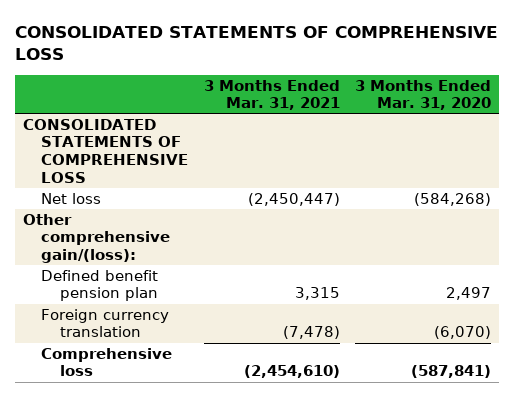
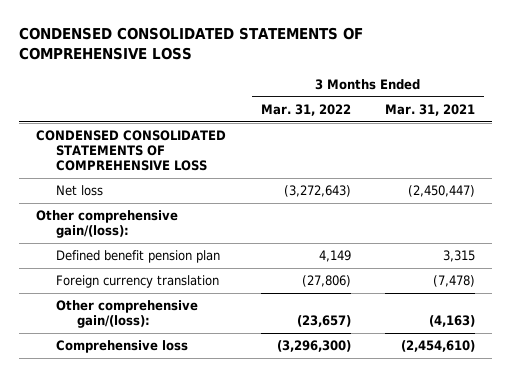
[15,25,499,61] CONSOLIDATED STATEMENTS OF COMPREHENSIVE LOSS -> [19,27,364,60] CONDENSED CONSOLIDATED STATEMENTS OF COMPREHENSIVE LOSS
[354,79,491,111] 3 Months Ended Mar. 31, 2020 -> none
none -> [260,104,351,117] Mar. 31, 2022
[22,118,189,183] CONSOLIDATED STATEMENTS OF COMPREHENSIVE LOSS -> [36,130,227,172] CONDENSED CONSOLIDATED STATEMENTS OF COMPREHENSIVE LOSS
none -> [56,300,199,329] Other comprehensive gain/(loss):

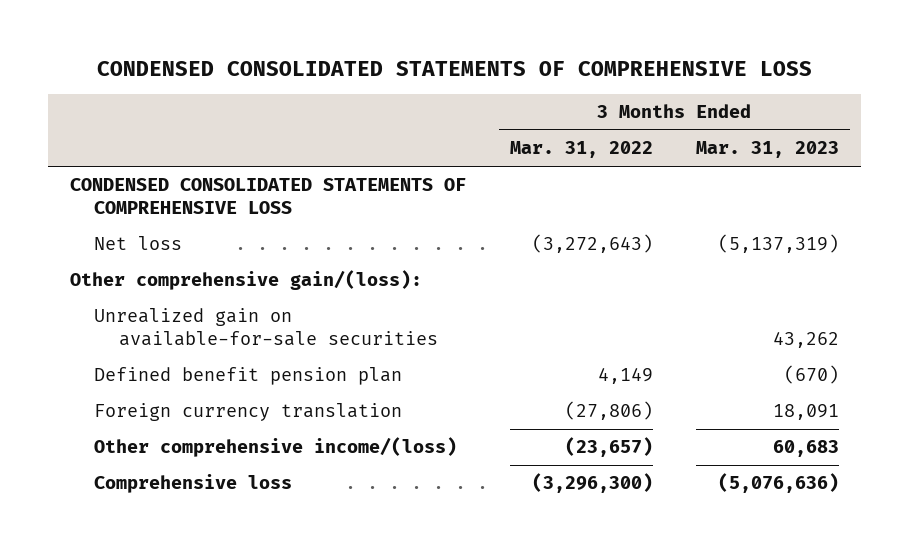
[384,104,475,117] Mar. 31, 2021 -> none
none -> [696,141,840,159] Mar. 31, 2023
none -> [94,308,438,347] Unrealized gain on available-for-sale securities
[56,300,199,329] Other comprehensive gain/(loss): -> [94,437,458,458] Other comprehensive income/(loss)

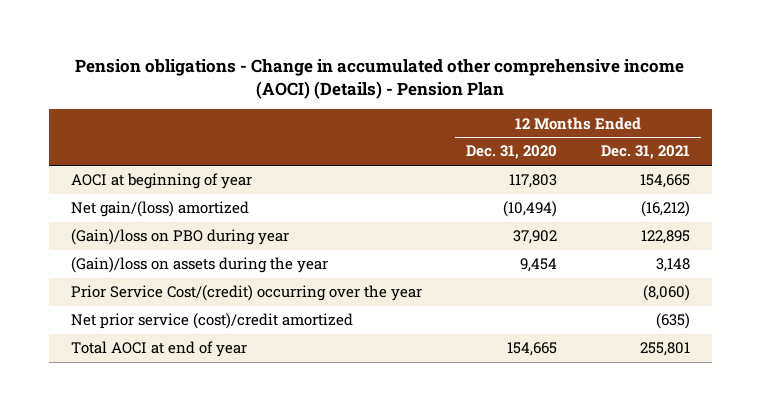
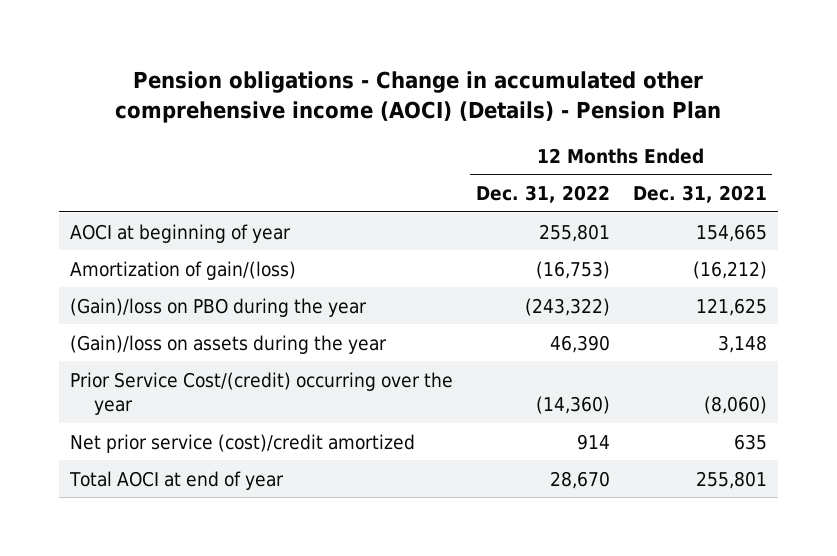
[465,145,557,160] Dec. 31, 2020 -> none
none -> [475,185,610,204] Dec. 31, 2022
[70,201,249,218] Net gain/(loss) amortized -> [70,260,297,280] Amortization of gain/(loss)
[70,229,289,246] (Gain)/loss on PBO during year -> [70,297,368,317] (Gain)/loss on PBO during the year
[640,230,690,245] 122,895 -> [695,297,767,316] 121,625
[655,313,690,330] (635) -> [733,433,767,450] 635

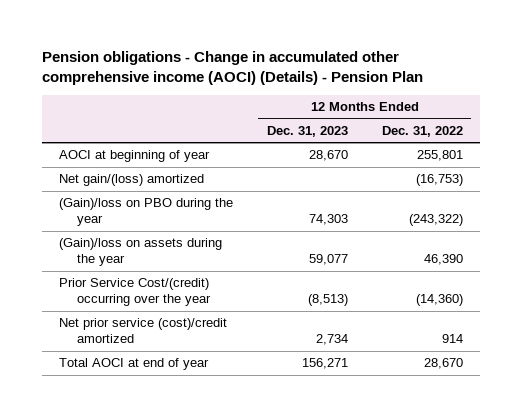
[632,185,767,204] Dec. 31, 2021 -> none
none -> [266,125,348,137] Dec. 31, 2023
[70,260,297,280] Amortization of gain/(loss) -> [58,174,204,187] Net gain/(loss) amortized

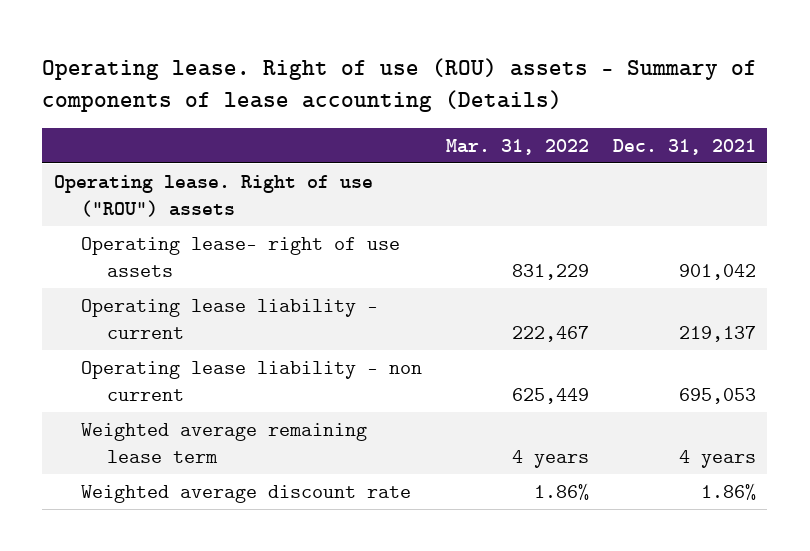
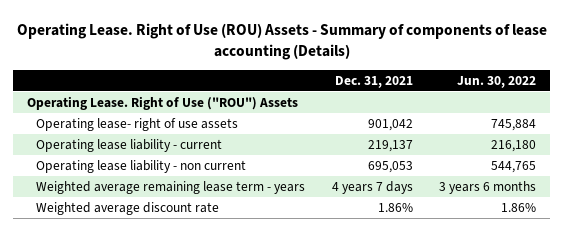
[42,57,758,112] Operating lease. Right of use (ROU) assets - Summary of components of lease accounting (Details) -> [16,22,547,60] Operating Lease. Right of Use (ROU) Assets - Summary of components of lease accounting (Details)
[445,138,589,155] Mar. 31, 2022 -> none
none -> [457,75,537,88] Jun. 30, 2022
[54,174,374,217] Operating lease. Right of use ("ROU") assets -> [26,96,298,111] Operating Lease. Right of Use ("ROU") Assets
[80,422,367,463] Weighted average remaining lease term -> [36,181,306,195] Weighted average remaining lease term - years
[678,449,756,468] 4 years -> [331,181,413,195] 4 years 7 days

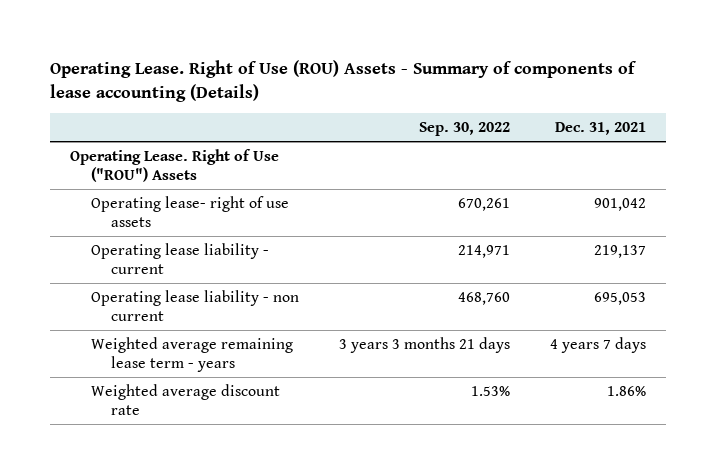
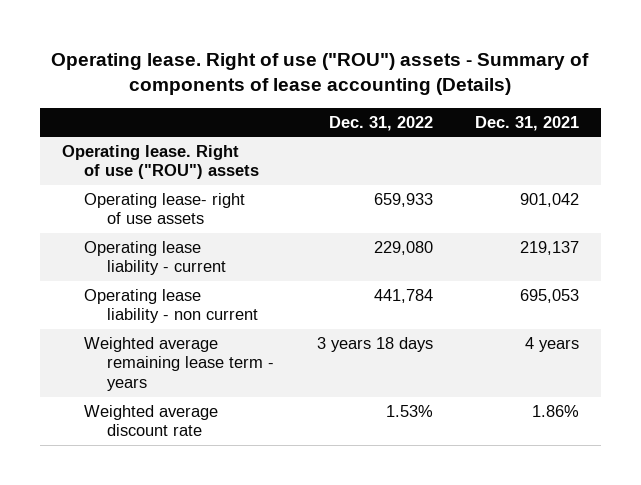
[50,59,638,102] Operating Lease. Right of Use (ROU) Assets - Summary of components of lease accounting (Details) -> [51,52,590,96] Operating lease. Right of use ("ROU") assets - Summary of components of lease accounting (Details)
[418,121,510,136] Sep. 30, 2022 -> none
none -> [328,115,433,131] Dec. 31, 2022
[70,148,280,183] Operating Lease. Right of Use ("ROU") Assets -> [61,145,260,180] Operating lease. Right of use ("ROU") assets
[550,336,647,353] 4 years 7 days -> [525,337,580,353] 4 years

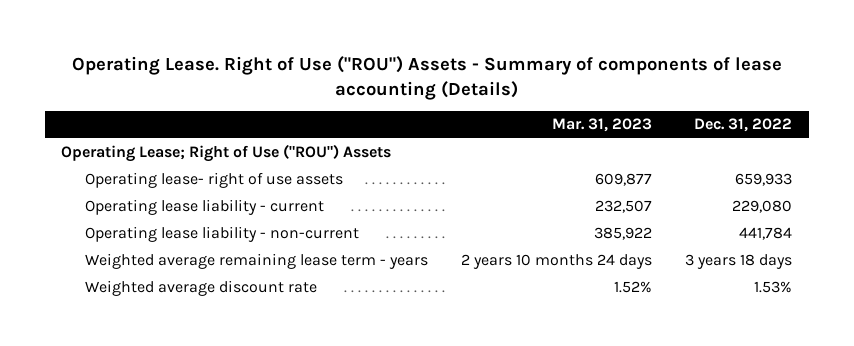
[51,52,590,96] Operating lease. Right of use ("ROU") assets - Summary of components of lease accounting (Details) -> [71,55,782,100] Operating Lease. Right of Use ("ROU") Assets - Summary of components of lease accounting (Details)
[475,115,580,131] Dec. 31, 2021 -> none
none -> [552,118,653,133] Mar. 31, 2023
[61,145,260,180] Operating lease. Right of use ("ROU") assets -> [61,144,392,163] Operating Lease; Right of Use ("ROU") Assets
[84,289,259,324] Operating lease liability - non current -> [85,226,360,243] Operating lease liability - non-current

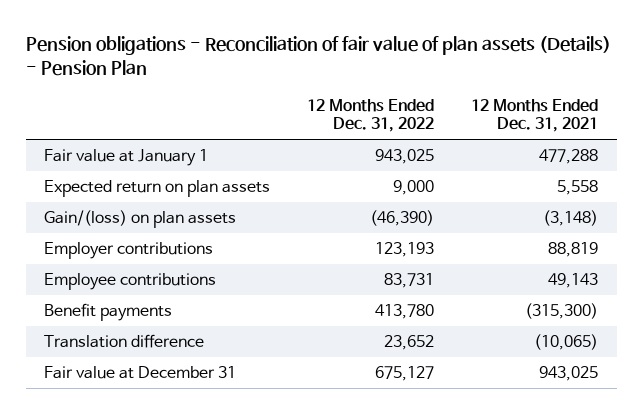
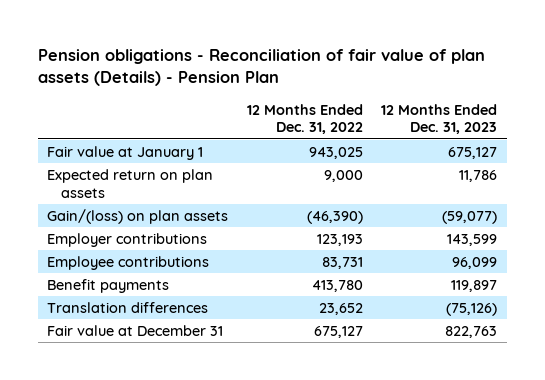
[471,98,599,133] 12 Months Ended Dec. 31, 2021 -> none
none -> [381,103,498,135] 12 Months Ended Dec. 31, 2023
[44,334,205,349] Translation difference -> [47,301,209,313] Translation differences

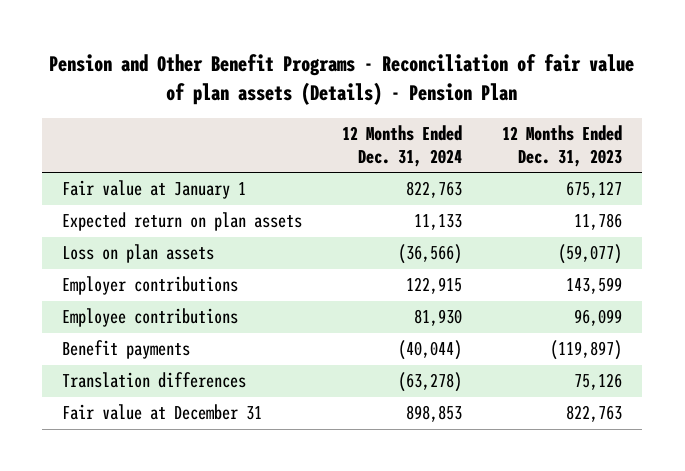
[38,48,486,87] Pension obligations - Reconciliation of fair value of plan assets (Details) - Pension Plan -> [49,53,635,105] Pension and Other Benefit Programs - Reconciliation of fair value of plan assets (Details) - Pension Plan
[246,103,363,135] 12 Months Ended Dec. 31, 2022 -> none
none -> [342,125,463,168] 12 Months Ended Dec. 31, 2024
[47,208,229,224] Gain/(loss) on plan assets -> [62,244,215,264] Loss on plan assets
[451,279,498,292] 119,897 -> [550,340,623,361] (119,897)
[446,302,498,316] (75,126) -> [574,373,623,391] 75,126

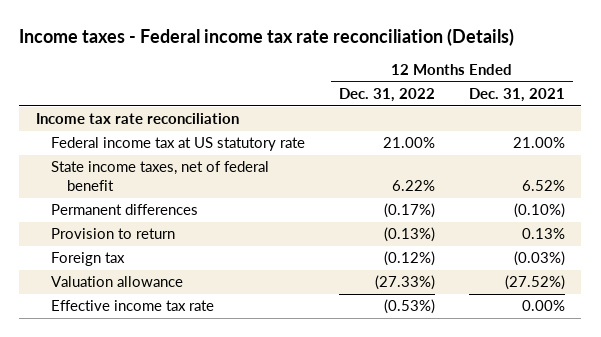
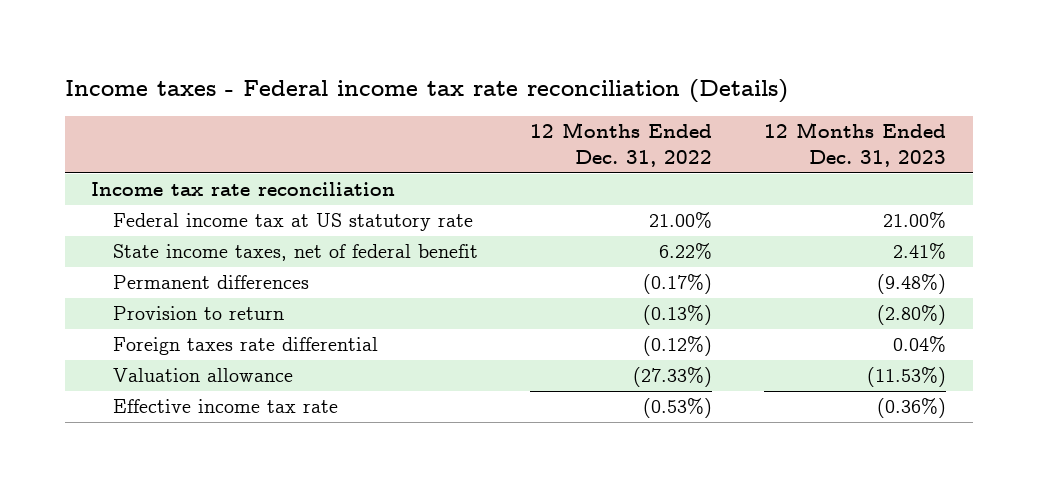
[468,88,565,103] Dec. 31, 2021 -> none
none -> [764,122,947,168] 12 Months Ended Dec. 31, 2023
[51,252,126,267] Foreign tax -> [112,337,378,356] Foreign taxes rate differential

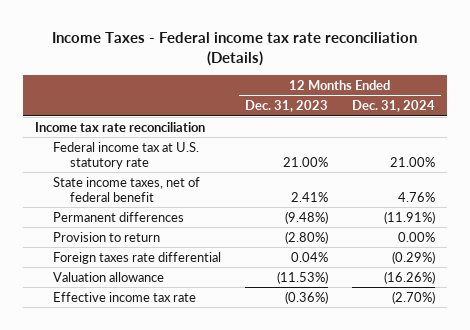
[65,79,789,104] Income taxes - Federal income tax rate reconciliation (Details) -> [51,31,417,66] Income Taxes - Federal income tax rate reconciliation (Details)
[529,122,712,168] 12 Months Ended Dec. 31, 2022 -> none
none -> [351,100,435,113] Dec. 31, 2024
[112,213,473,232] Federal income tax at US statutory rate -> [52,141,199,169] Federal income tax at U.S. statutory rate

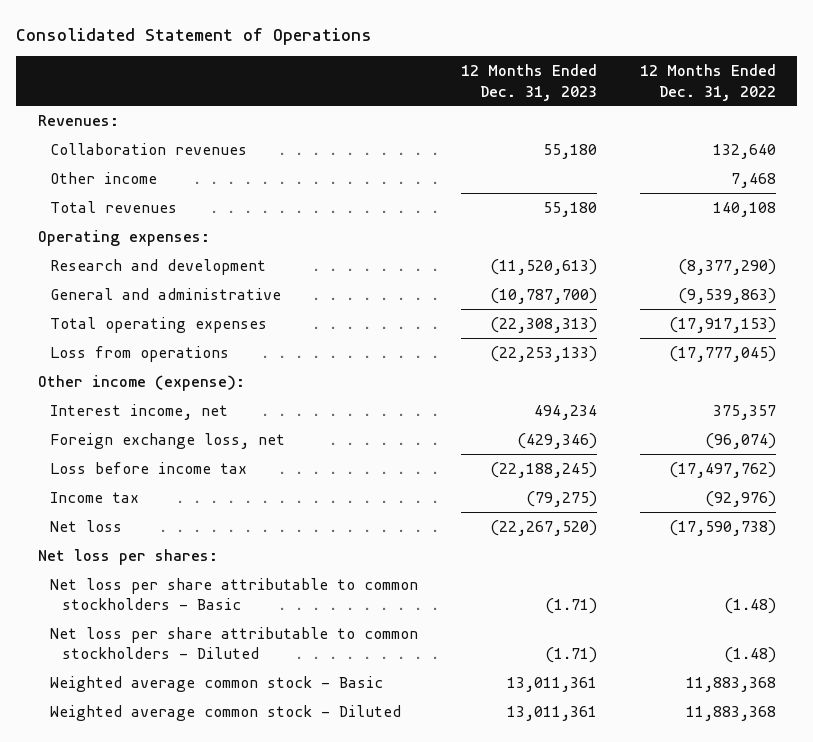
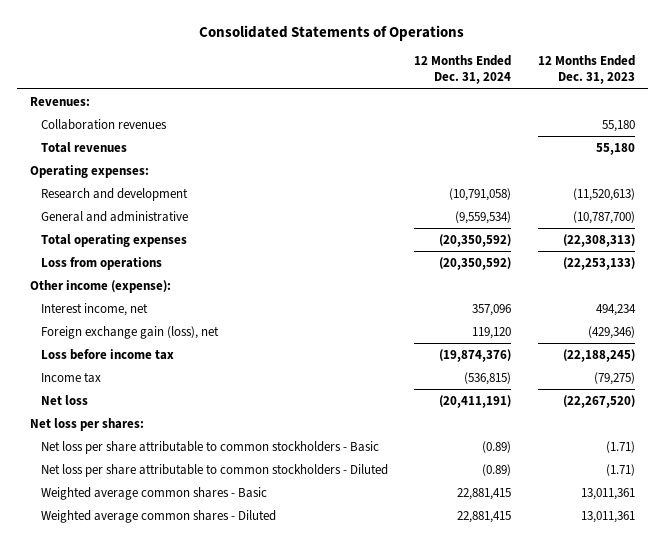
[16,27,373,45] Consolidated Statement of Operations -> [199,24,465,41] Consolidated Statements of Operations
[639,64,776,101] 12 Months Ended Dec. 31, 2022 -> none
none -> [414,55,512,85] 12 Months Ended Dec. 31, 2024
[49,171,157,184] Other income -> none
[49,432,285,449] Foreign exchange loss, net -> [40,325,219,339] Foreign exchange gain (loss), net
[49,675,383,692] Weighted average common stock - Basic -> [40,486,267,500] Weighted average common shares - Basic
[49,704,401,721] Weighted average common stock - Diluted -> [40,509,276,523] Weighted average common shares - Diluted

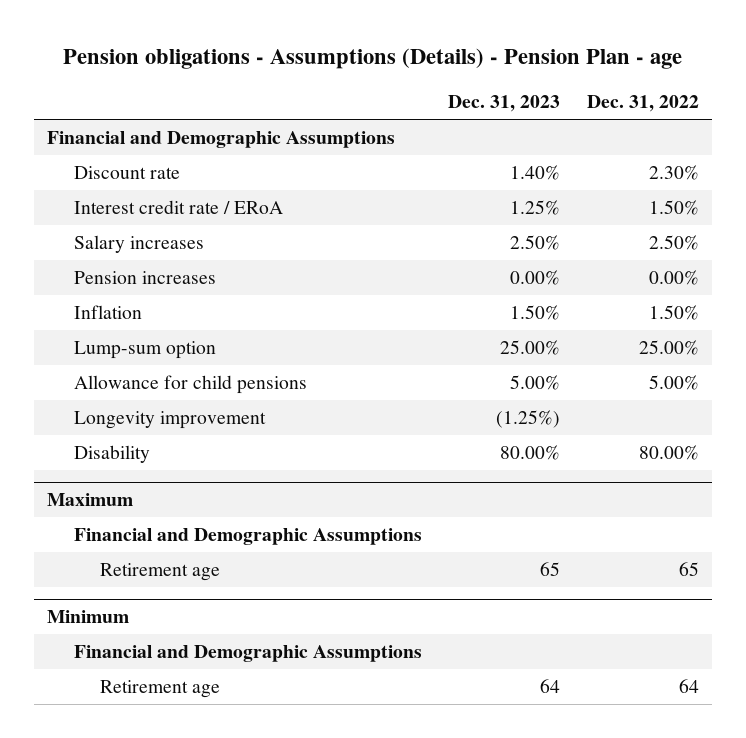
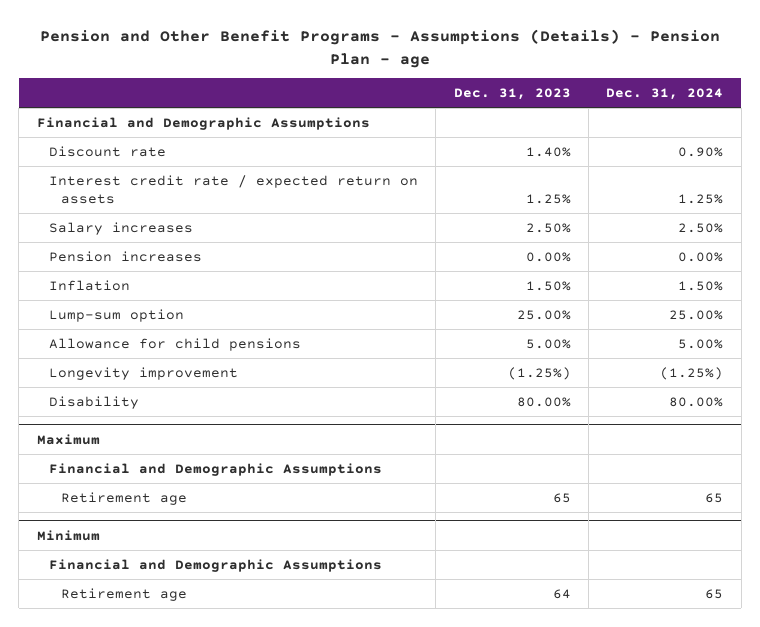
[63,48,683,70] Pension obligations - Assumptions (Details) - Pension Plan - age -> [40,29,721,68] Pension and Other Benefit Programs - Assumptions (Details) - Pension Plan - age
[586,94,699,112] Dec. 31, 2022 -> none
none -> [606,87,724,100] Dec. 31, 2024
[73,199,283,214] Interest credit rate / ERoA -> [49,174,419,204] Interest credit rate / expected return on assets

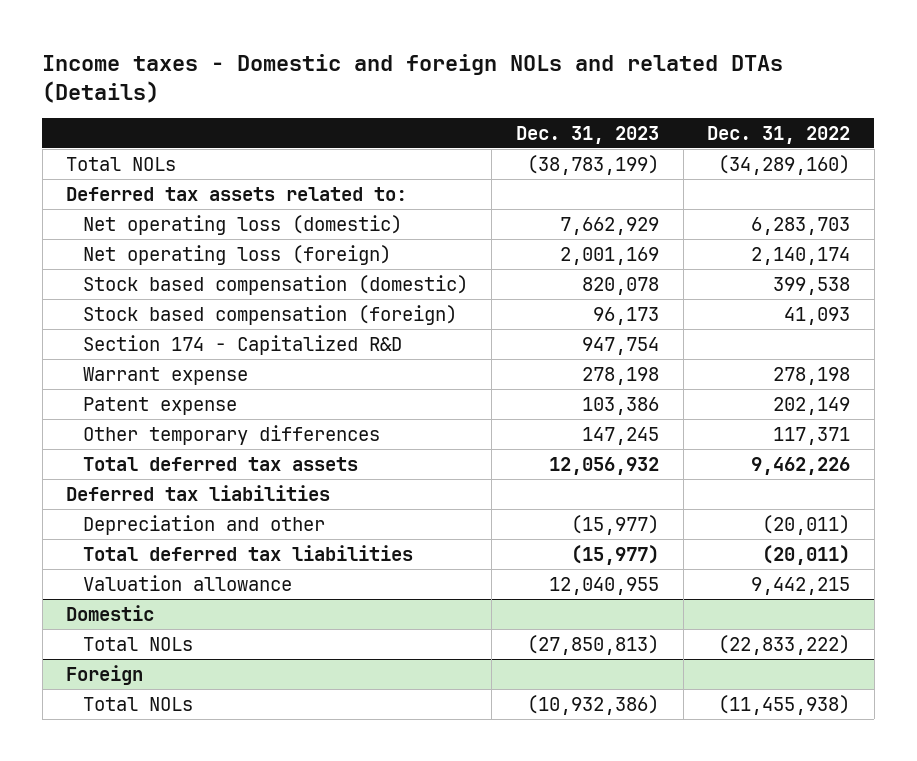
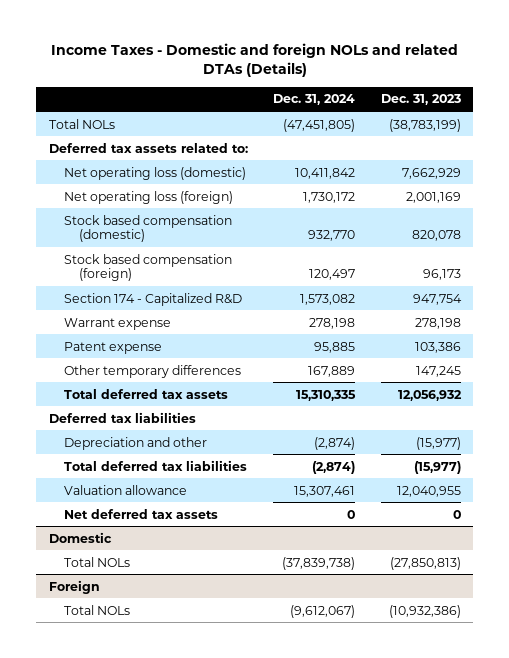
[42,54,784,103] Income taxes - Domestic and foreign NOLs and related DTAs (Details) -> [50,43,458,78] Income Taxes - Domestic and foreign NOLs and related DTAs (Details)
[707,125,851,144] Dec. 31, 2022 -> none
none -> [273,94,356,106] Dec. 31, 2024
none -> [64,508,219,519] Net deferred tax assets

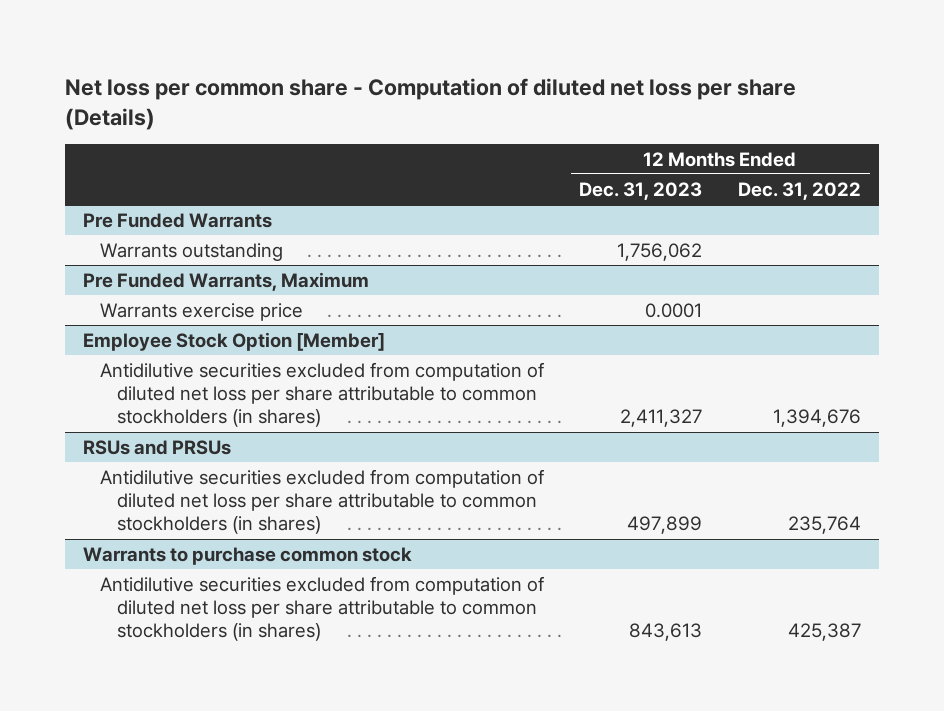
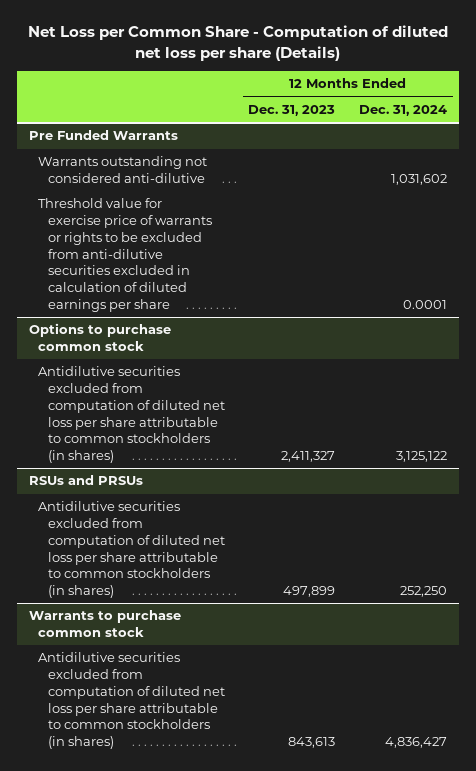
[65,77,797,130] Net loss per common share - Computation of diluted net loss per share (Details) -> [27,25,448,61] Net Loss per Common Share - Computation of diluted net loss per share (Details)
[737,181,861,200] Dec. 31, 2022 -> none
none -> [358,104,447,116] Dec. 31, 2024
[99,242,283,261] Warrants outstanding -> none
[82,271,369,291] Pre Funded Warrants, Maximum -> none
[99,302,303,321] Warrants exercise price -> none
none -> [38,156,208,184] Warrants outstanding not considered anti-dilutive
none -> [38,198,212,312] Threshold value for exercise price of warrants or rights to be excluded from anti-dilutive securities excluded in calculation of diluted earnings per share
[82,331,385,351] Employee Stock Option [Member] -> [28,323,171,352] Options to purchase common stock

